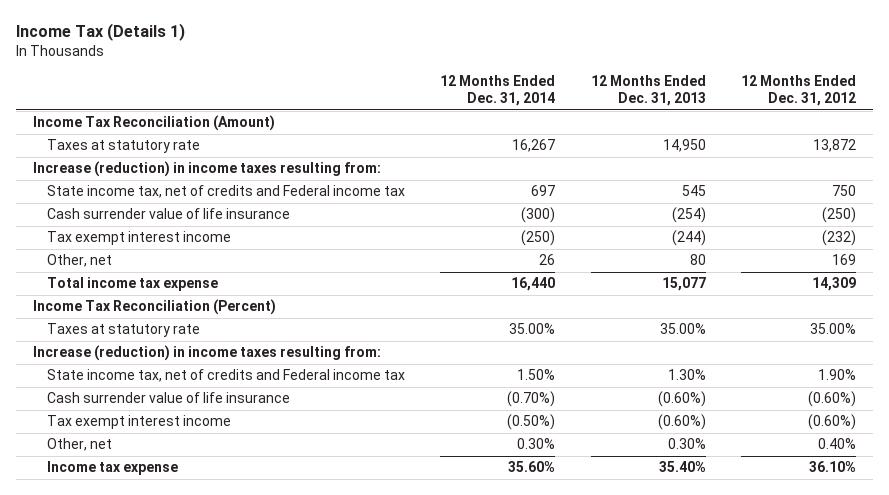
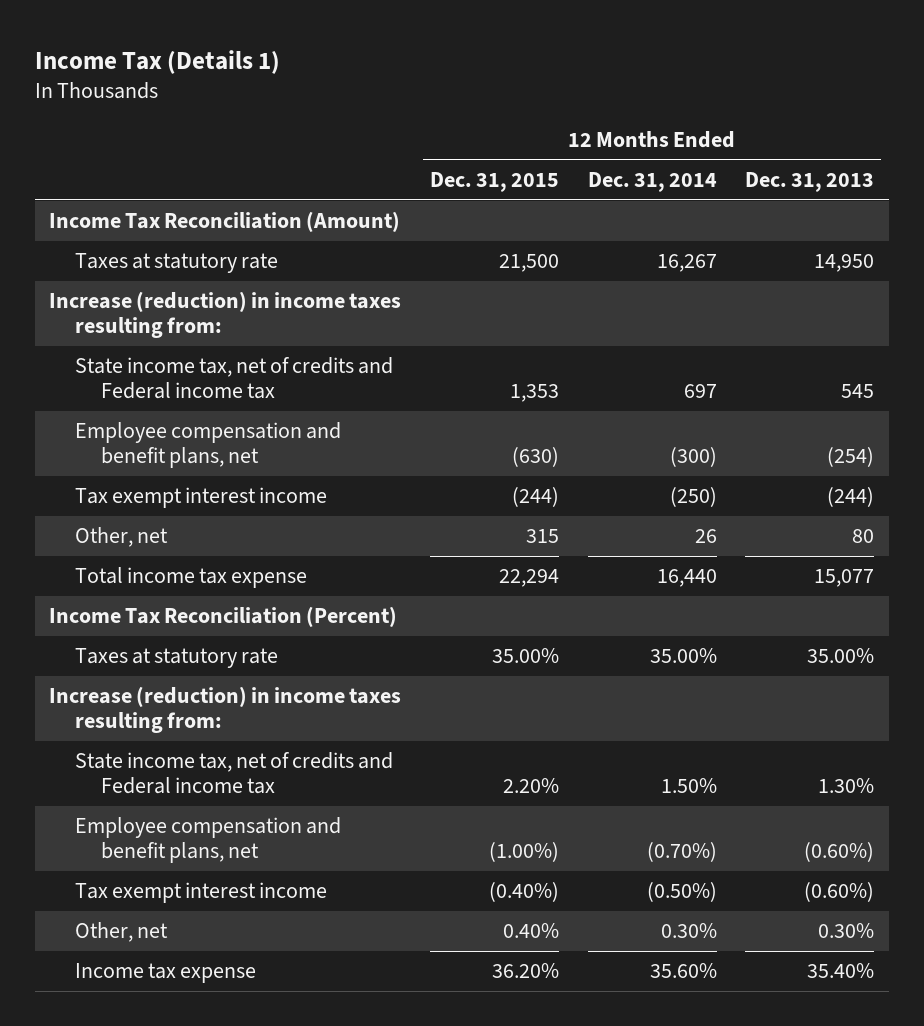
[740,74,856,107] 12 Months Ended Dec. 31, 2012 -> none
none -> [429,171,559,192] Dec. 31, 2015
[47,208,291,220] Cash surrender value of life insurance -> [75,422,342,469] Employee compensation and benefit plans, net
[47,392,291,404] Cash surrender value of life insurance -> [75,817,342,864] Employee compensation and benefit plans, net

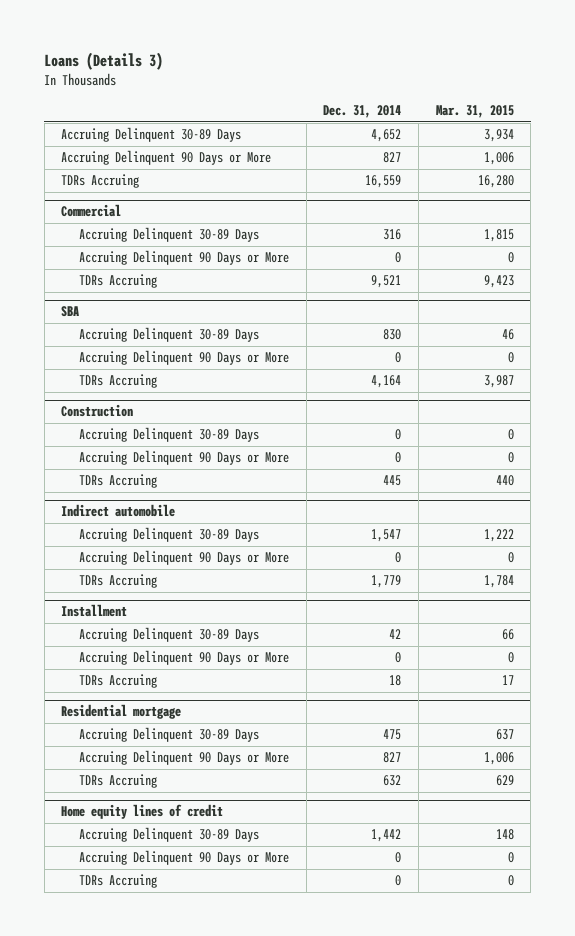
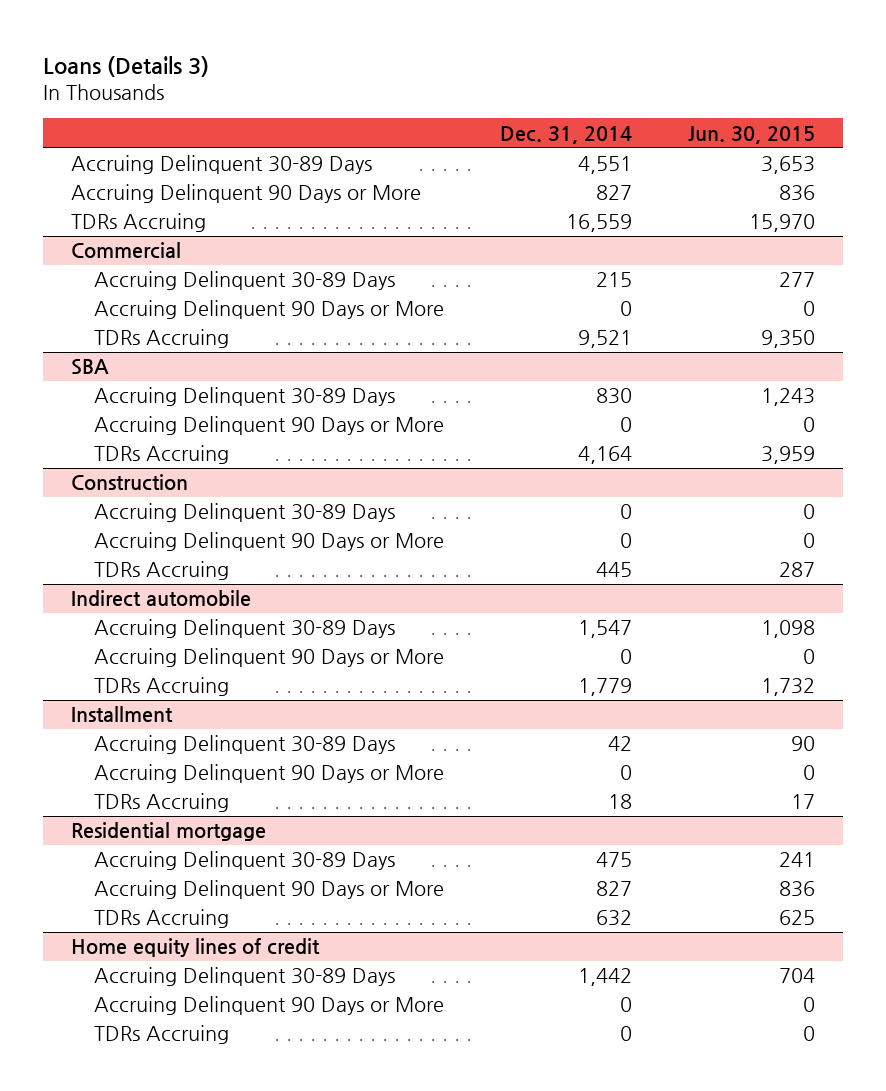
[435,105,514,119] Mar. 31, 2015 -> none
none -> [687,125,815,144] Jun. 30, 2015
[371,129,402,143] 4,652 -> [577,156,632,175] 4,551
[383,229,402,241] 316 -> [595,272,632,288] 215

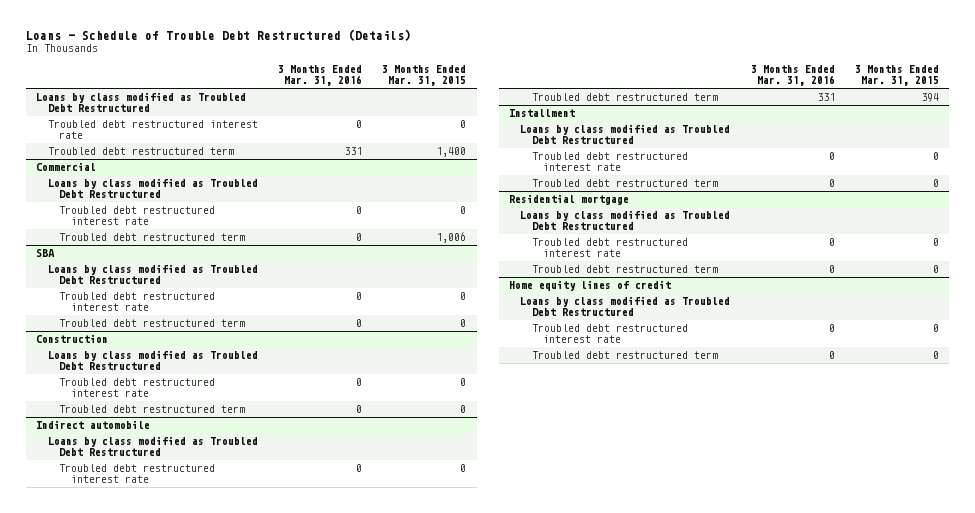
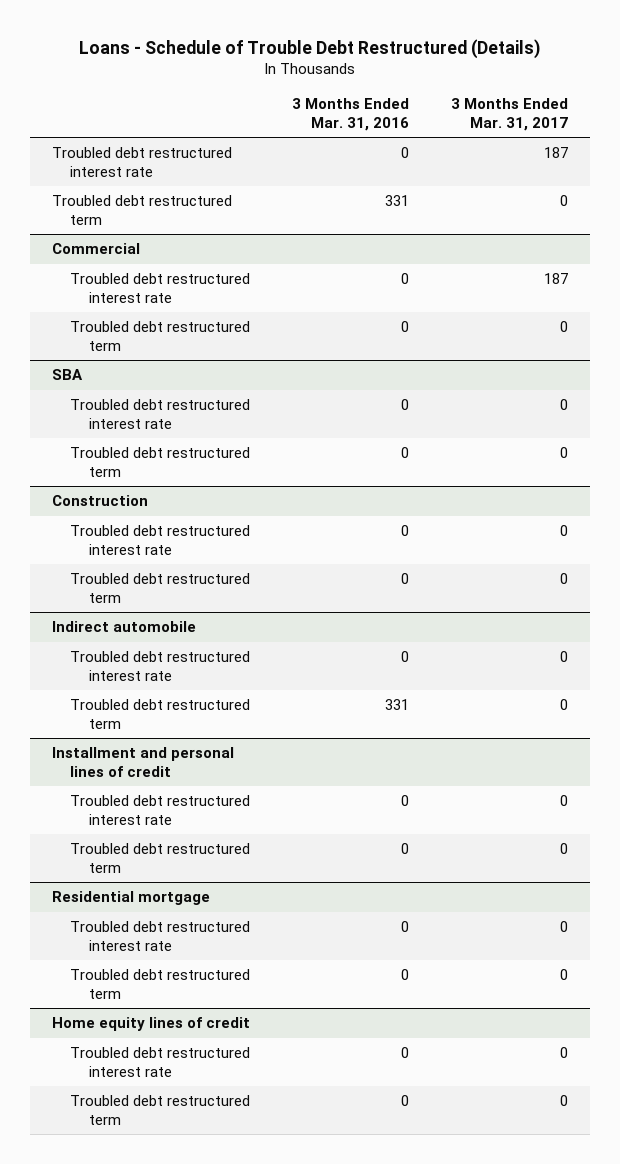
[382,65,467,87] 3 Months Ended Mar. 31, 2015 -> none
none -> [451,98,569,132] 3 Months Ended Mar. 31, 2017
[36,92,247,113] Loans by class modified as Troubled Debt Restructured -> none
[47,178,258,199] Loans by class modified as Troubled Debt Restructured -> none
[47,264,258,285] Loans by class modified as Troubled Debt Restructured -> none
[47,350,258,371] Loans by class modified as Troubled Debt Restructured -> none
[47,436,258,457] Loans by class modified as Troubled Debt Restructured -> none
[520,124,731,145] Loans by class modified as Troubled Debt Restructured -> none
[508,109,575,118] Installment -> [51,747,234,777] Installment and personal lines of credit
[520,210,731,231] Loans by class modified as Troubled Debt Restructured -> none
[520,296,731,317] Loans by class modified as Troubled Debt Restructured -> none

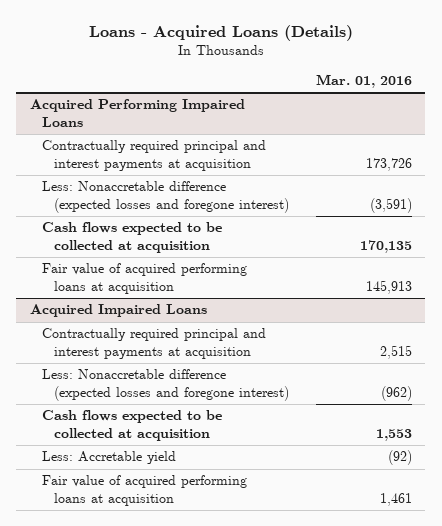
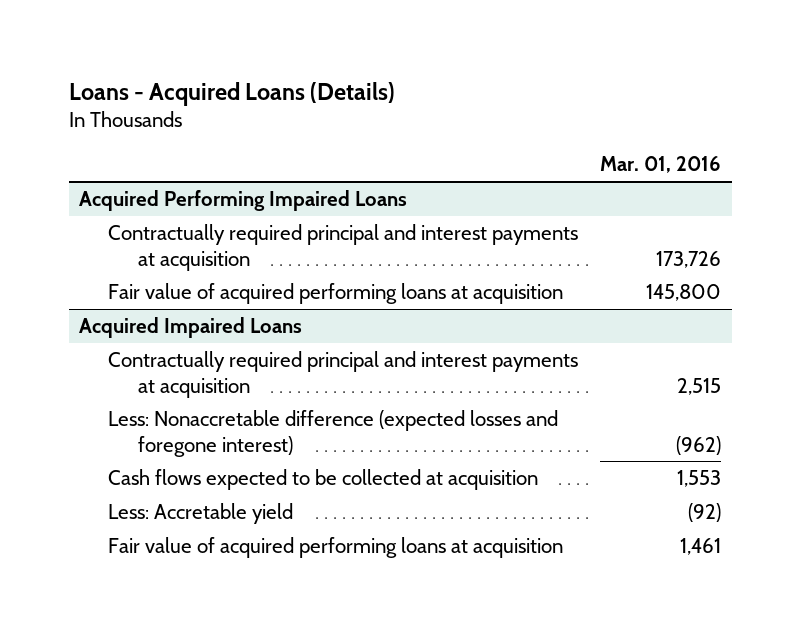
[41,181,289,213] Less: Nonaccretable difference (expected losses and foregone interest) -> none
[41,222,222,253] Cash flows expected to be collected at acquisition -> none
[365,279,412,294] 145,913 -> [646,283,722,301] 145,800

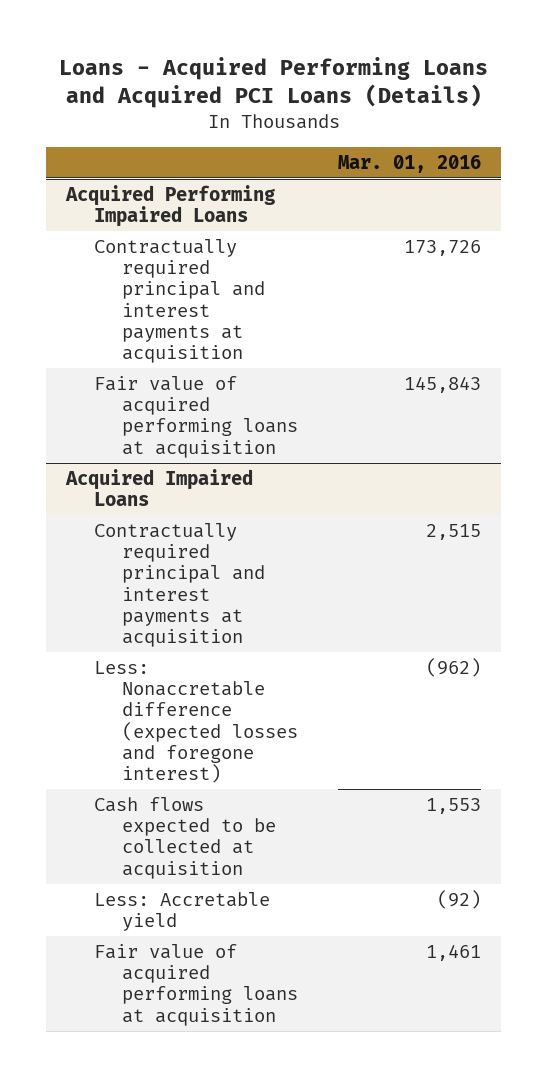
[68,81,395,106] Loans - Acquired Loans (Details) -> [58,56,488,109] Loans - Acquired Performing Loans and Acquired PCI Loans (Details)
[646,283,722,301] 145,800 -> [404,376,482,394] 145,843

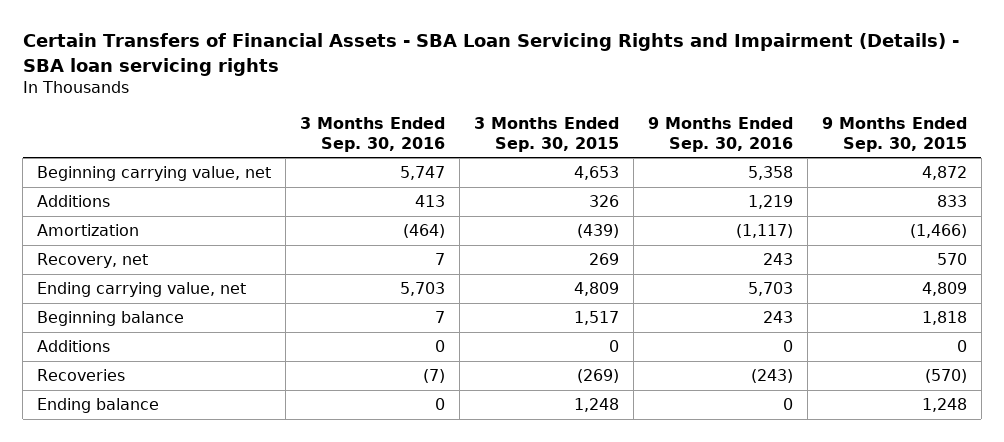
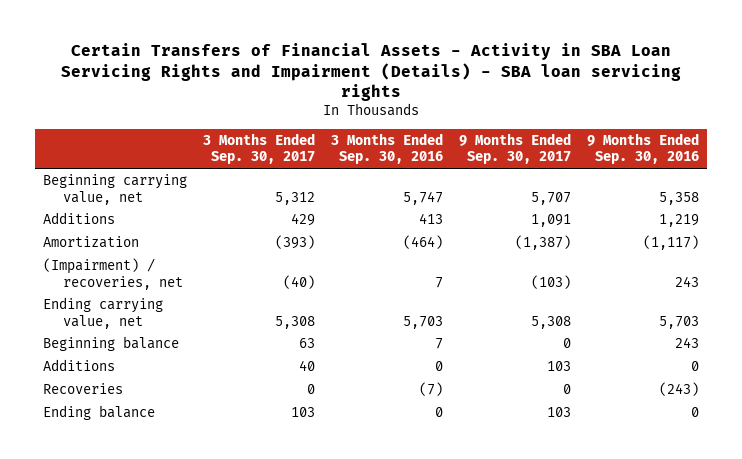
[22,33,959,76] Certain Transfers of Financial Assets - SBA Loan Servicing Rights and Impairment (Details) - SBA loan servicing rights -> [61,42,682,102] Certain Transfers of Financial Assets - Activity in SBA Loan Servicing Rights and Impairment (Details) - SBA loan servicing rights
[473,116,619,152] 3 Months Ended Sep. 30, 2015 -> none
[821,116,967,152] 9 Months Ended Sep. 30, 2015 -> none
none -> [203,132,316,165] 3 Months Ended Sep. 30, 2017
none -> [459,132,572,165] 9 Months Ended Sep. 30, 2017
[37,253,149,269] Recovery, net -> [43,258,183,290] (Impairment) / recoveries, net

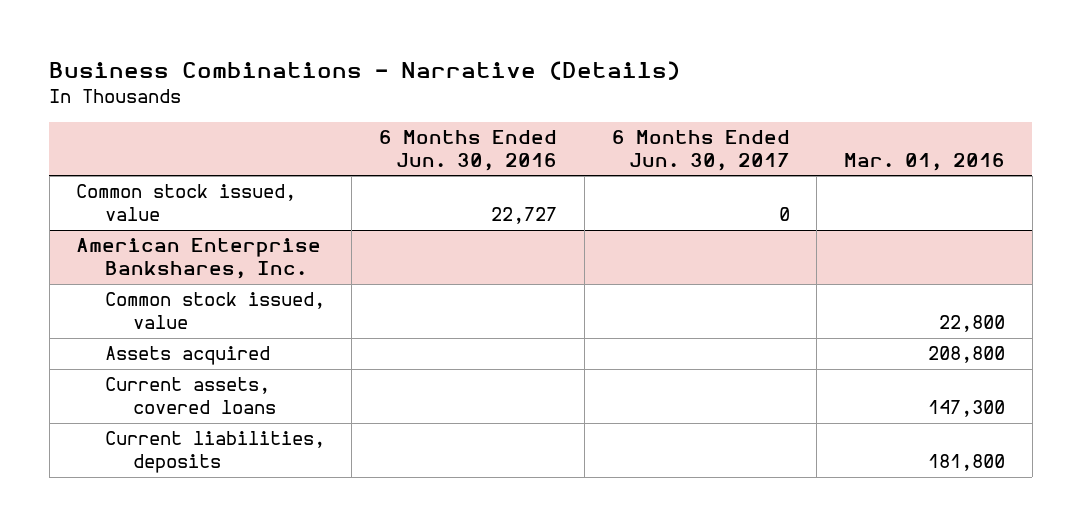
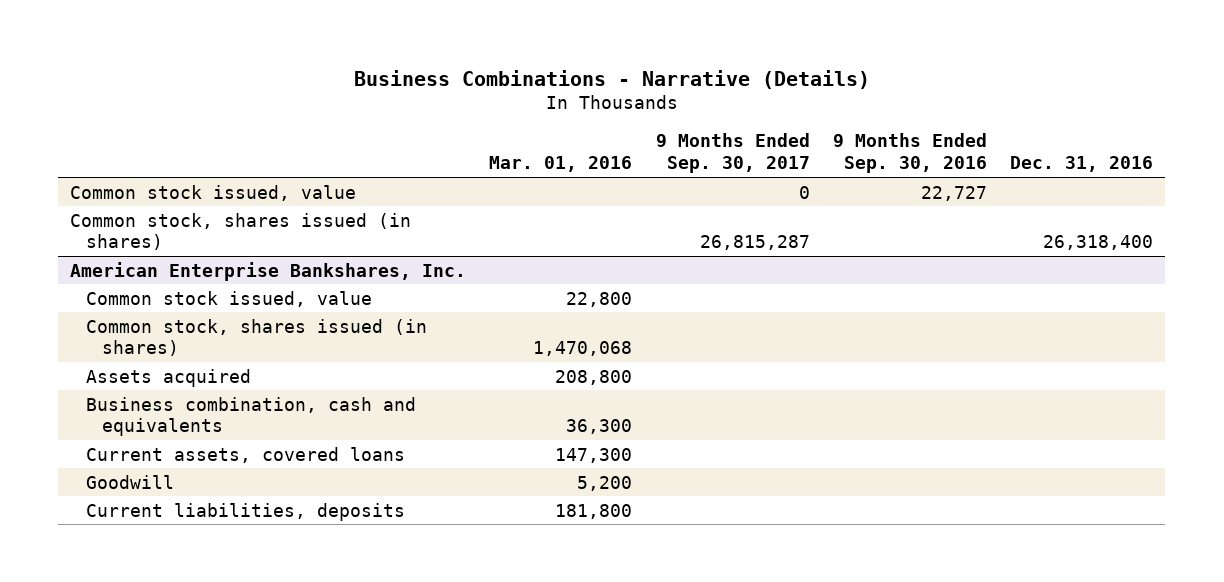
[379,129,558,171] 6 Months Ended Jun. 30, 2016 -> none
[611,129,790,171] 6 Months Ended Jun. 30, 2017 -> none
none -> [655,133,810,174] 9 Months Ended Sep. 30, 2017
none -> [833,133,988,174] 9 Months Ended Sep. 30, 2016
none -> [1010,156,1154,173] Dec. 31, 2016
none -> [70,212,412,251] Common stock, shares issued (in shares)
none -> [86,318,428,357] Common stock, shares issued (in shares)
none -> [86,396,417,437] Business combination, cash and equivalents
none -> [86,474,175,489] Goodwill

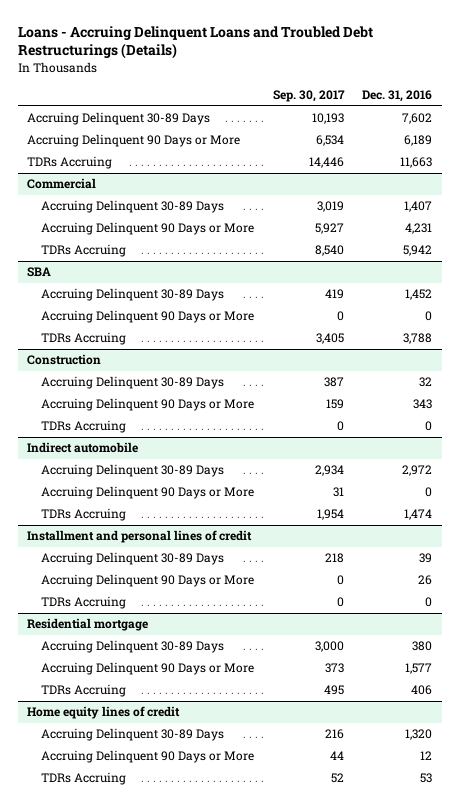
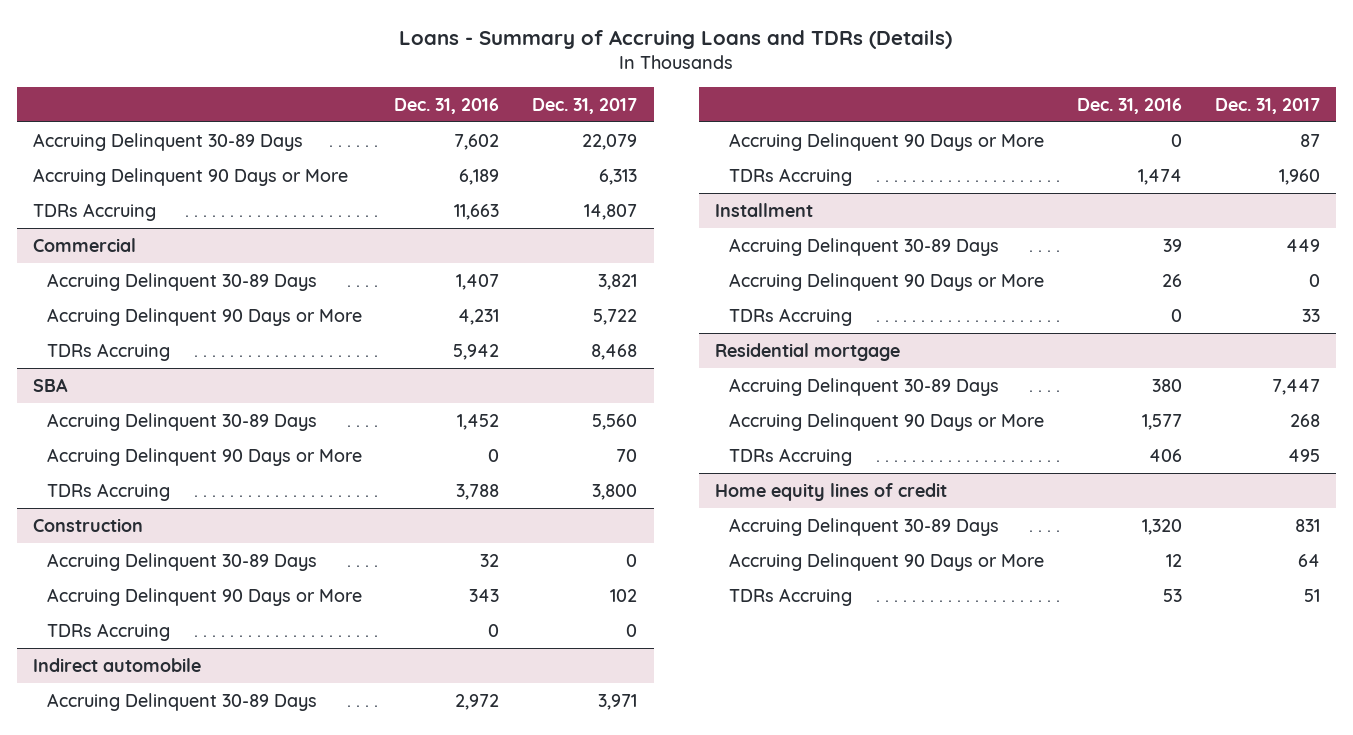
[17,25,373,60] Loans - Accruing Delinquent Loans and Troubled Debt Restructurings (Details) -> [399,29,953,49] Loans - Summary of Accruing Loans and TDRs (Details)
[272,90,345,103] Sep. 30, 2017 -> none
none -> [532,97,638,114] Dec. 31, 2017
[27,530,253,544] Installment and personal lines of credit -> [715,202,814,217] Installment

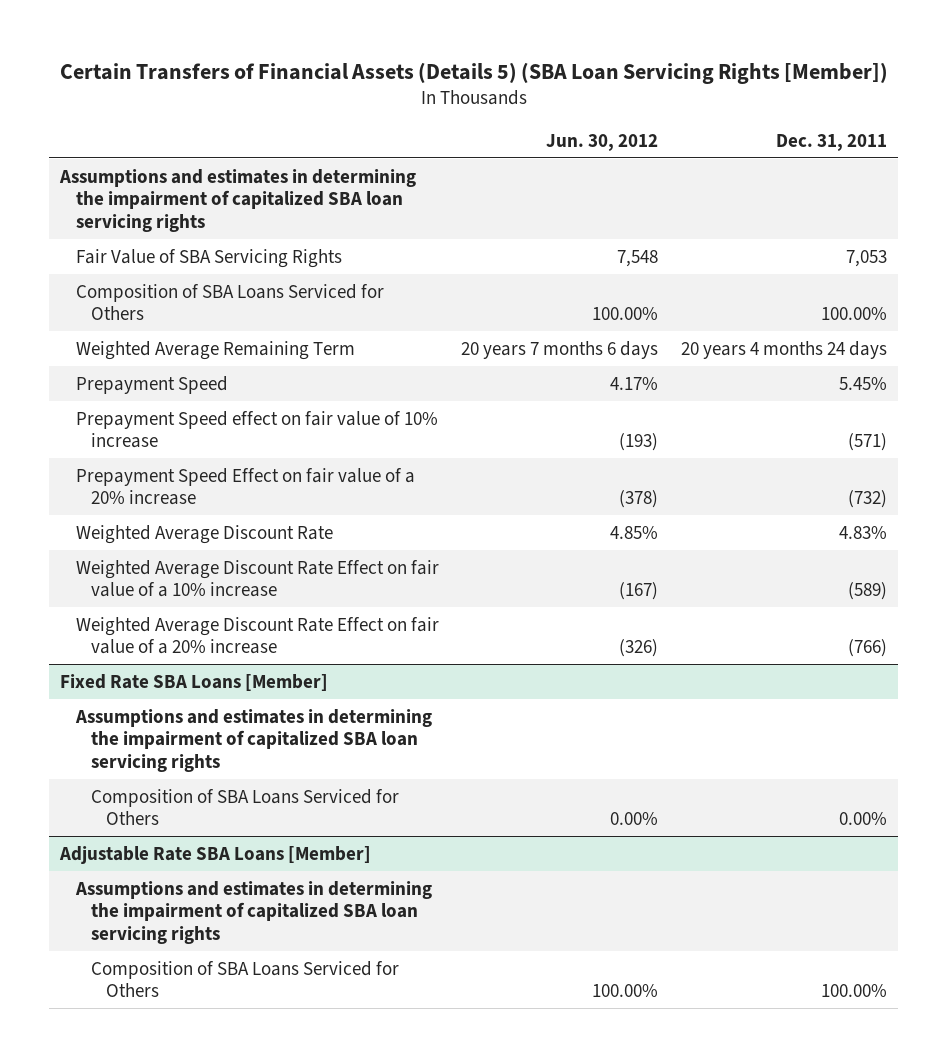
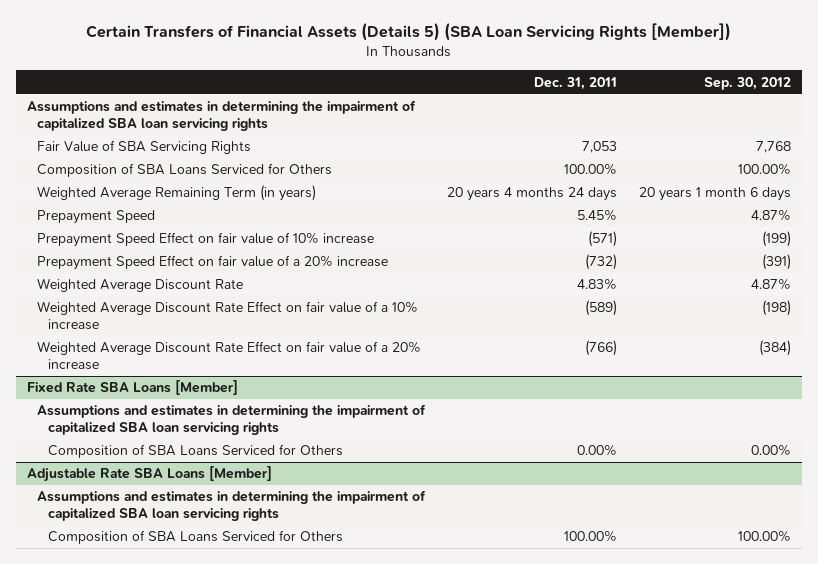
[546,133,659,151] Jun. 30, 2012 -> none
none -> [704,76,792,90] Sep. 30, 2012
[75,340,355,360] Weighted Average Remaining Term -> [37,185,317,202] Weighted Average Remaining Term (in years)
[75,410,438,449] Prepayment Speed effect on fair value of 10% increase -> [37,232,375,248] Prepayment Speed Effect on fair value of 10% increase

